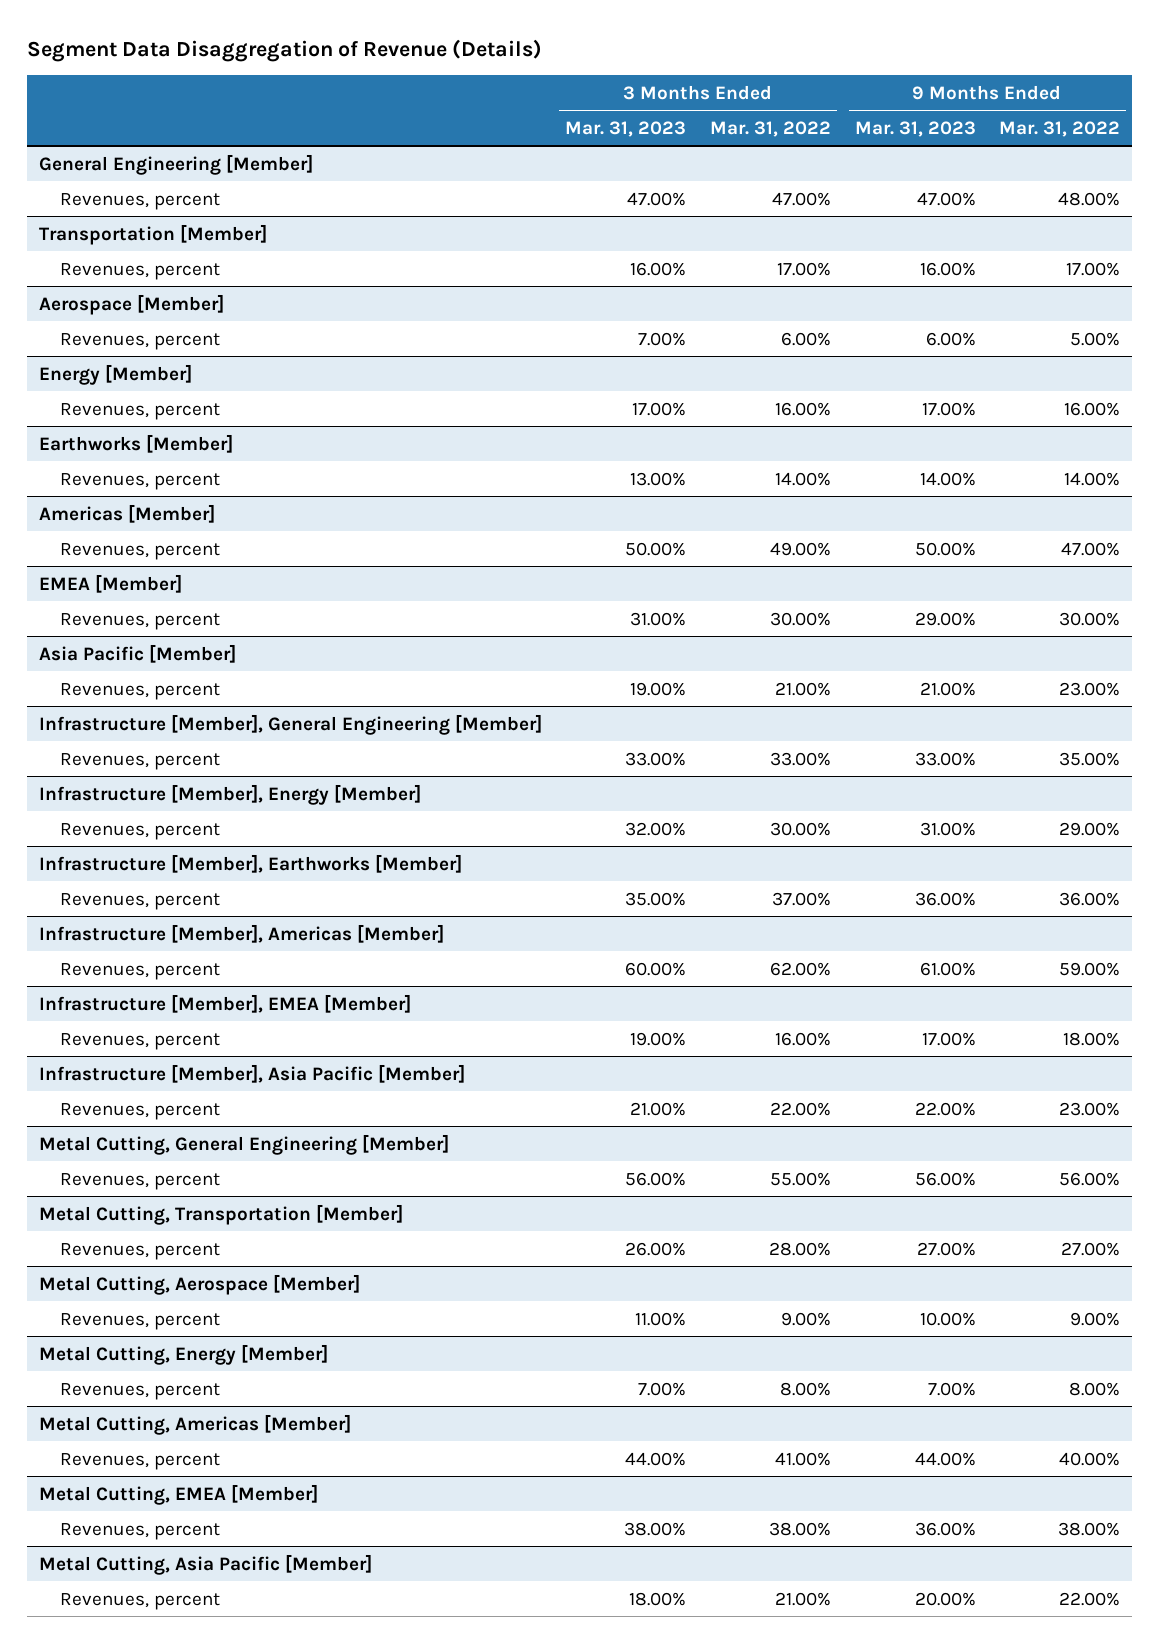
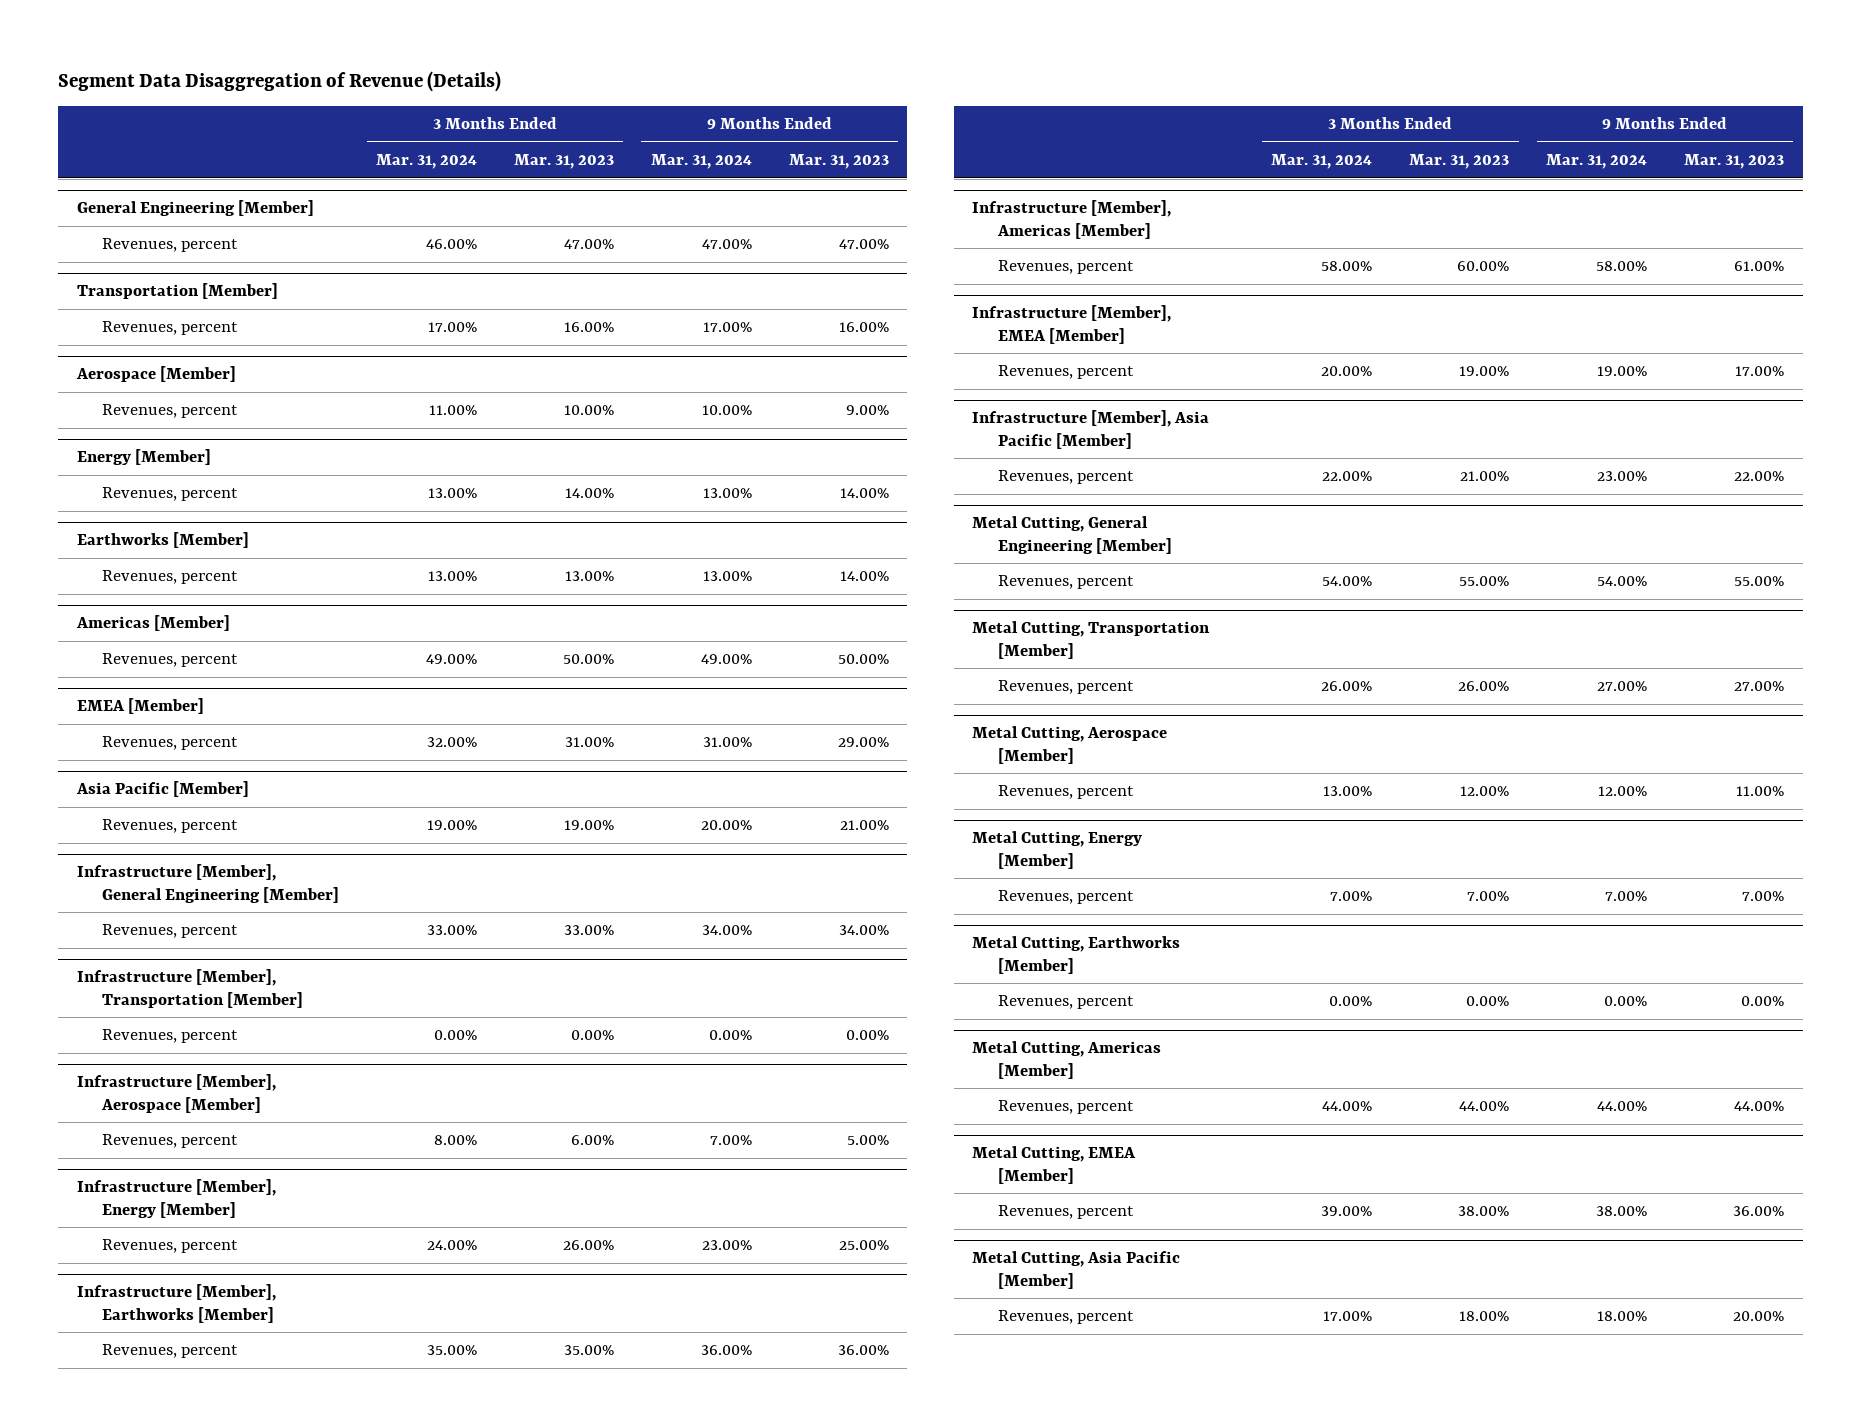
[709,120,831,137] Mar. 31, 2022 -> none
[999,120,1121,137] Mar. 31, 2022 -> none
none -> [375,154,477,170] Mar. 31, 2024
none -> [650,154,752,170] Mar. 31, 2024
[638,331,687,346] 7.00% -> [563,405,614,416] 10.00%
[925,331,976,346] 6.00% -> [845,405,889,416] 9.00%
[632,401,687,416] 17.00% -> [564,488,614,499] 14.00%
[921,401,976,416] 17.00% -> [839,488,889,499] 14.00%
[914,751,976,766] 33.00% -> [838,925,889,936] 34.00%
none -> [76,969,304,1008] Infrastructure [Member], Transportation [Member]
none -> [102,1029,239,1044] Revenues, percent
none -> [76,1074,276,1113] Infrastructure [Member], Aerospace [Member]
none -> [102,1134,239,1149] Revenues, percent
[625,821,687,836] 32.00% -> [562,1240,614,1251] 26.00%
[919,821,976,836] 31.00% -> [838,1240,889,1251] 25.00%
[625,1171,687,1186] 56.00% -> [1459,576,1510,587] 55.00%
[914,1171,976,1186] 56.00% -> [1734,576,1785,587] 55.00%
[635,1311,687,1326] 11.00% -> [1460,786,1510,797] 12.00%
[919,1311,976,1326] 10.00% -> [1736,786,1785,797] 11.00%
none -> [972,936,1181,974] Metal Cutting, Earthworks [Member]
none -> [997,995,1134,1010] Revenues, percent

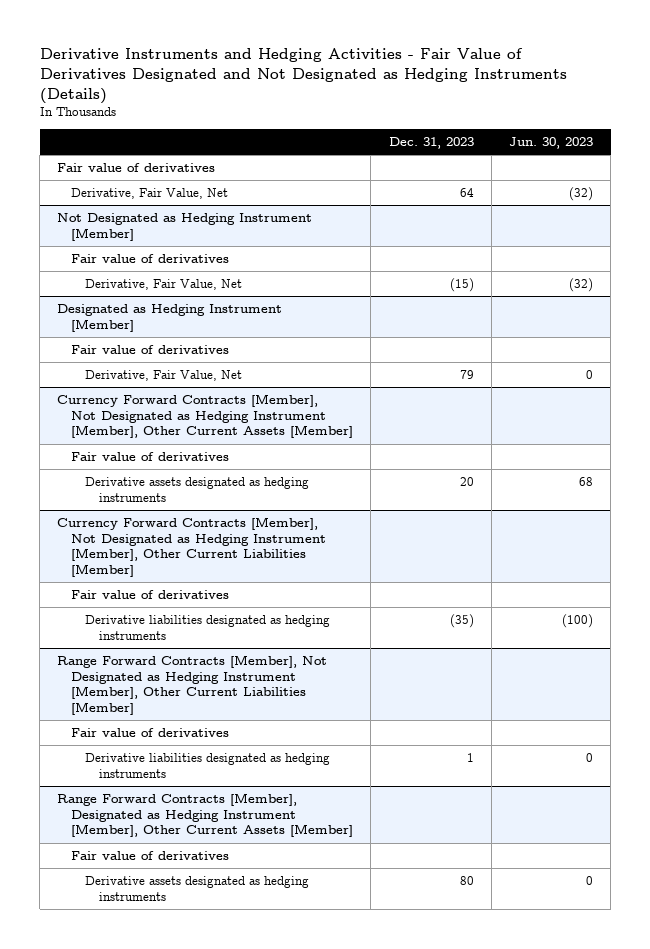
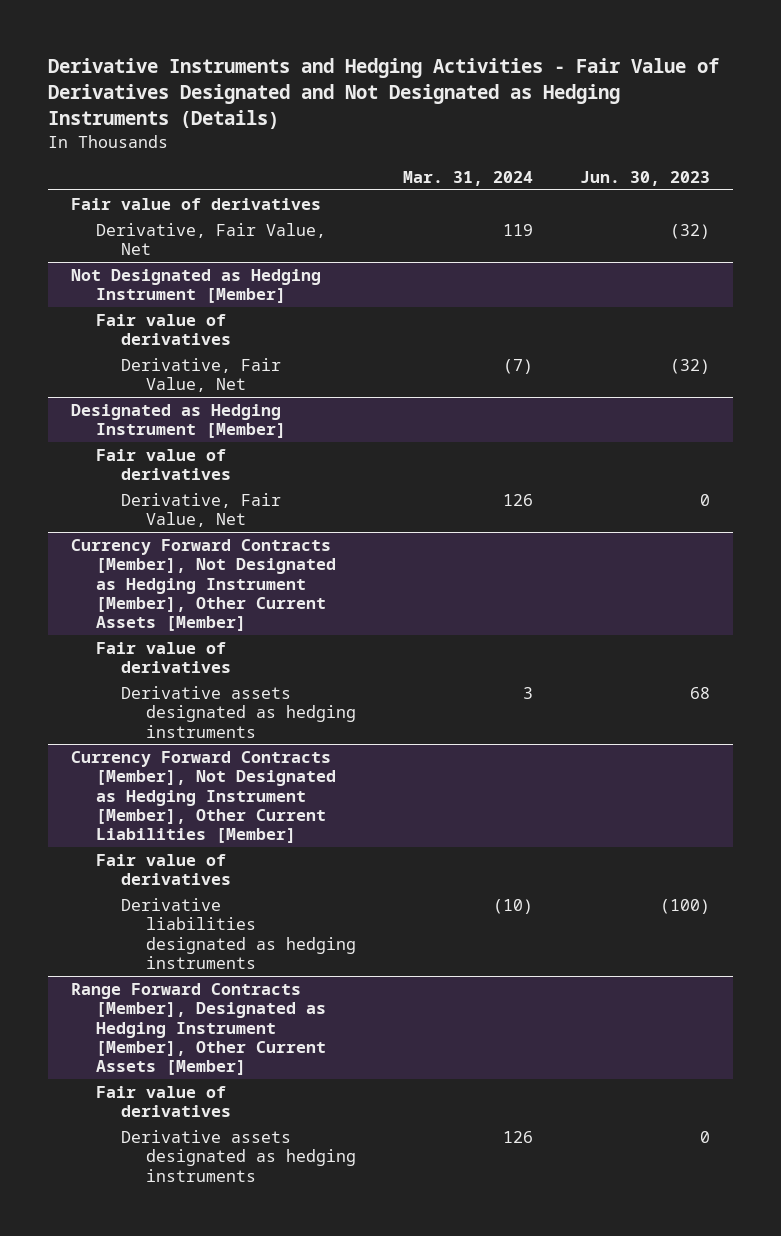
[388,136,474,149] Dec. 31, 2023 -> none
none -> [402,170,533,186] Mar. 31, 2024
[57,655,328,715] Range Forward Contracts [Member], Not Designated as Hedging Instrument [Member], Other Current Liabilities [Member] -> none
[71,728,230,738] Fair value of derivatives -> none
[84,753,330,778] Derivative liabilities designated as hedging instruments -> none

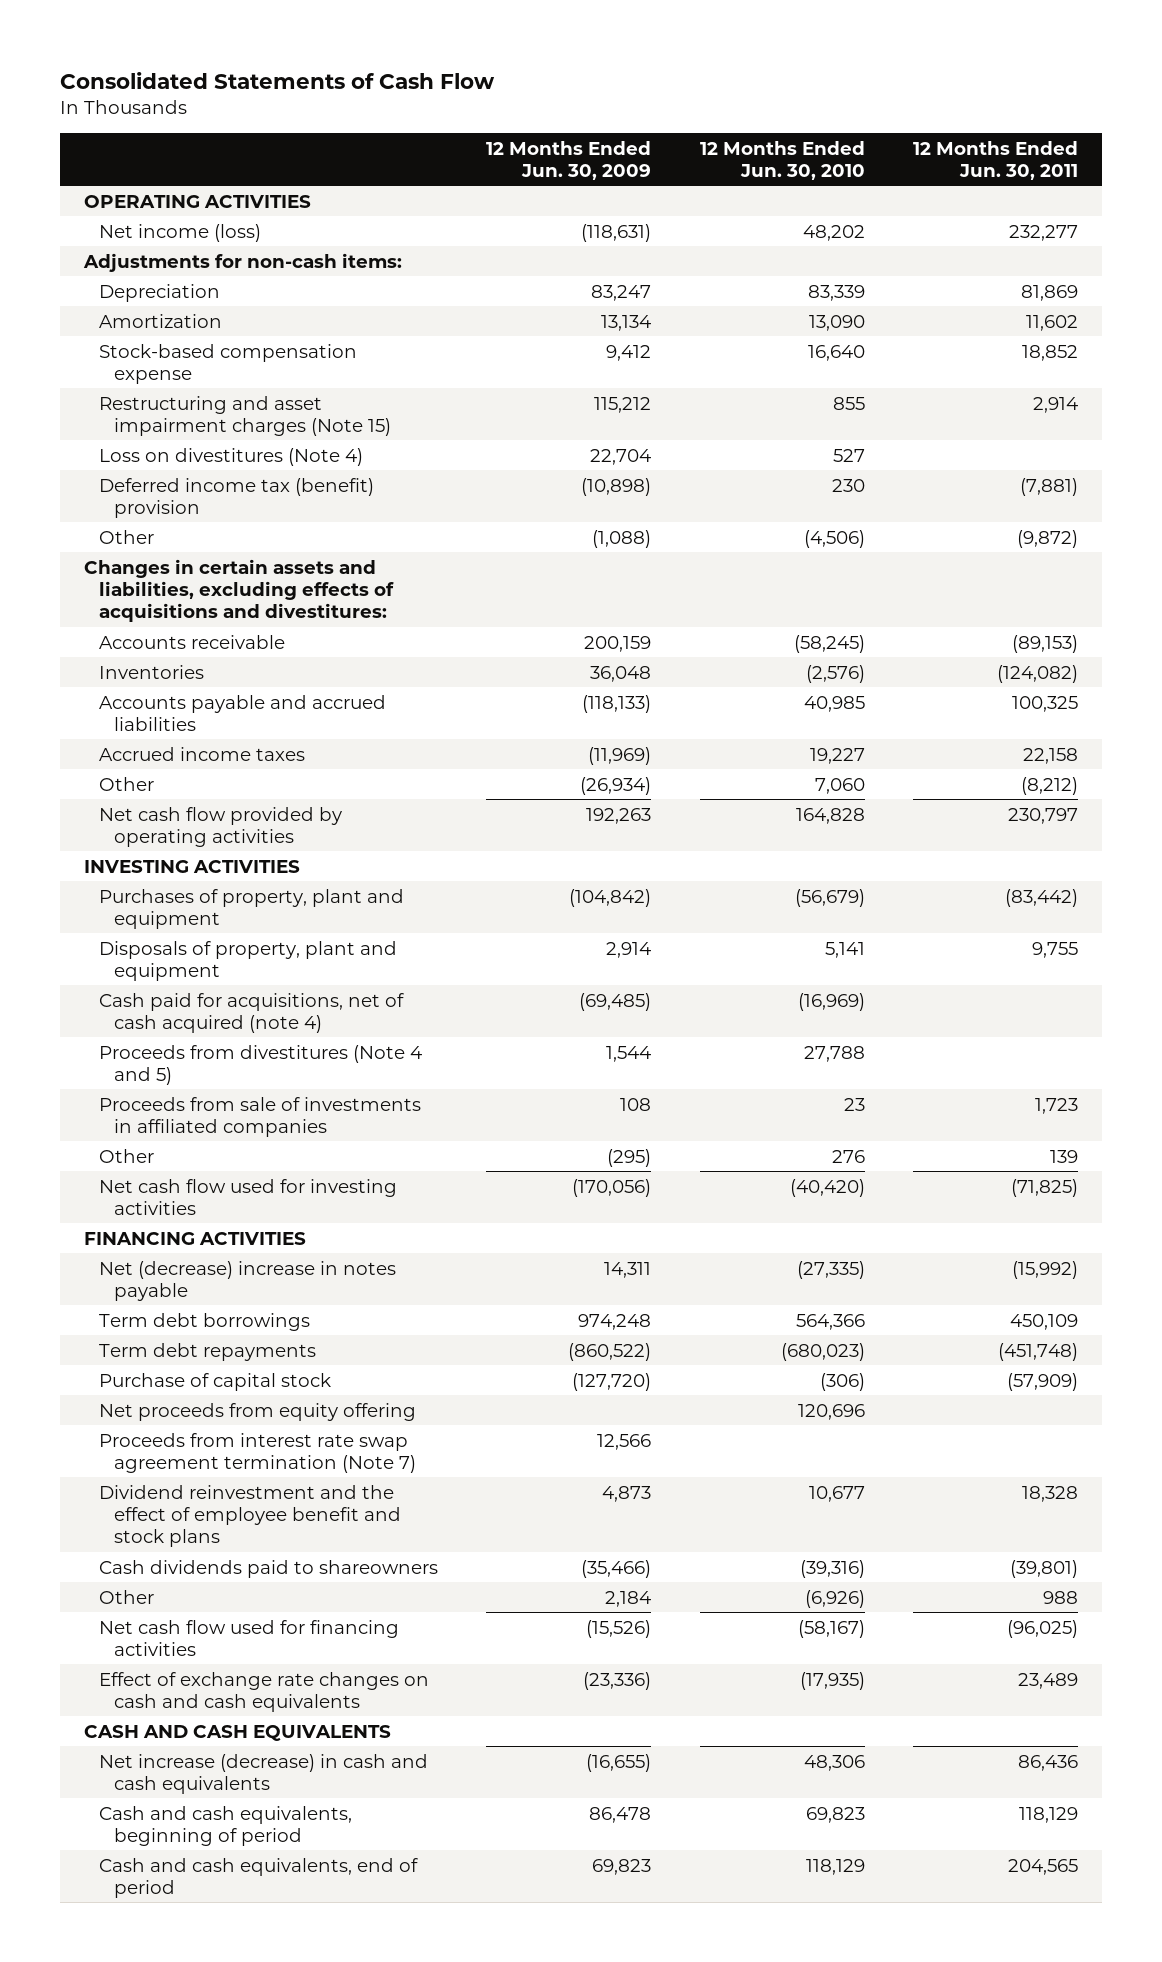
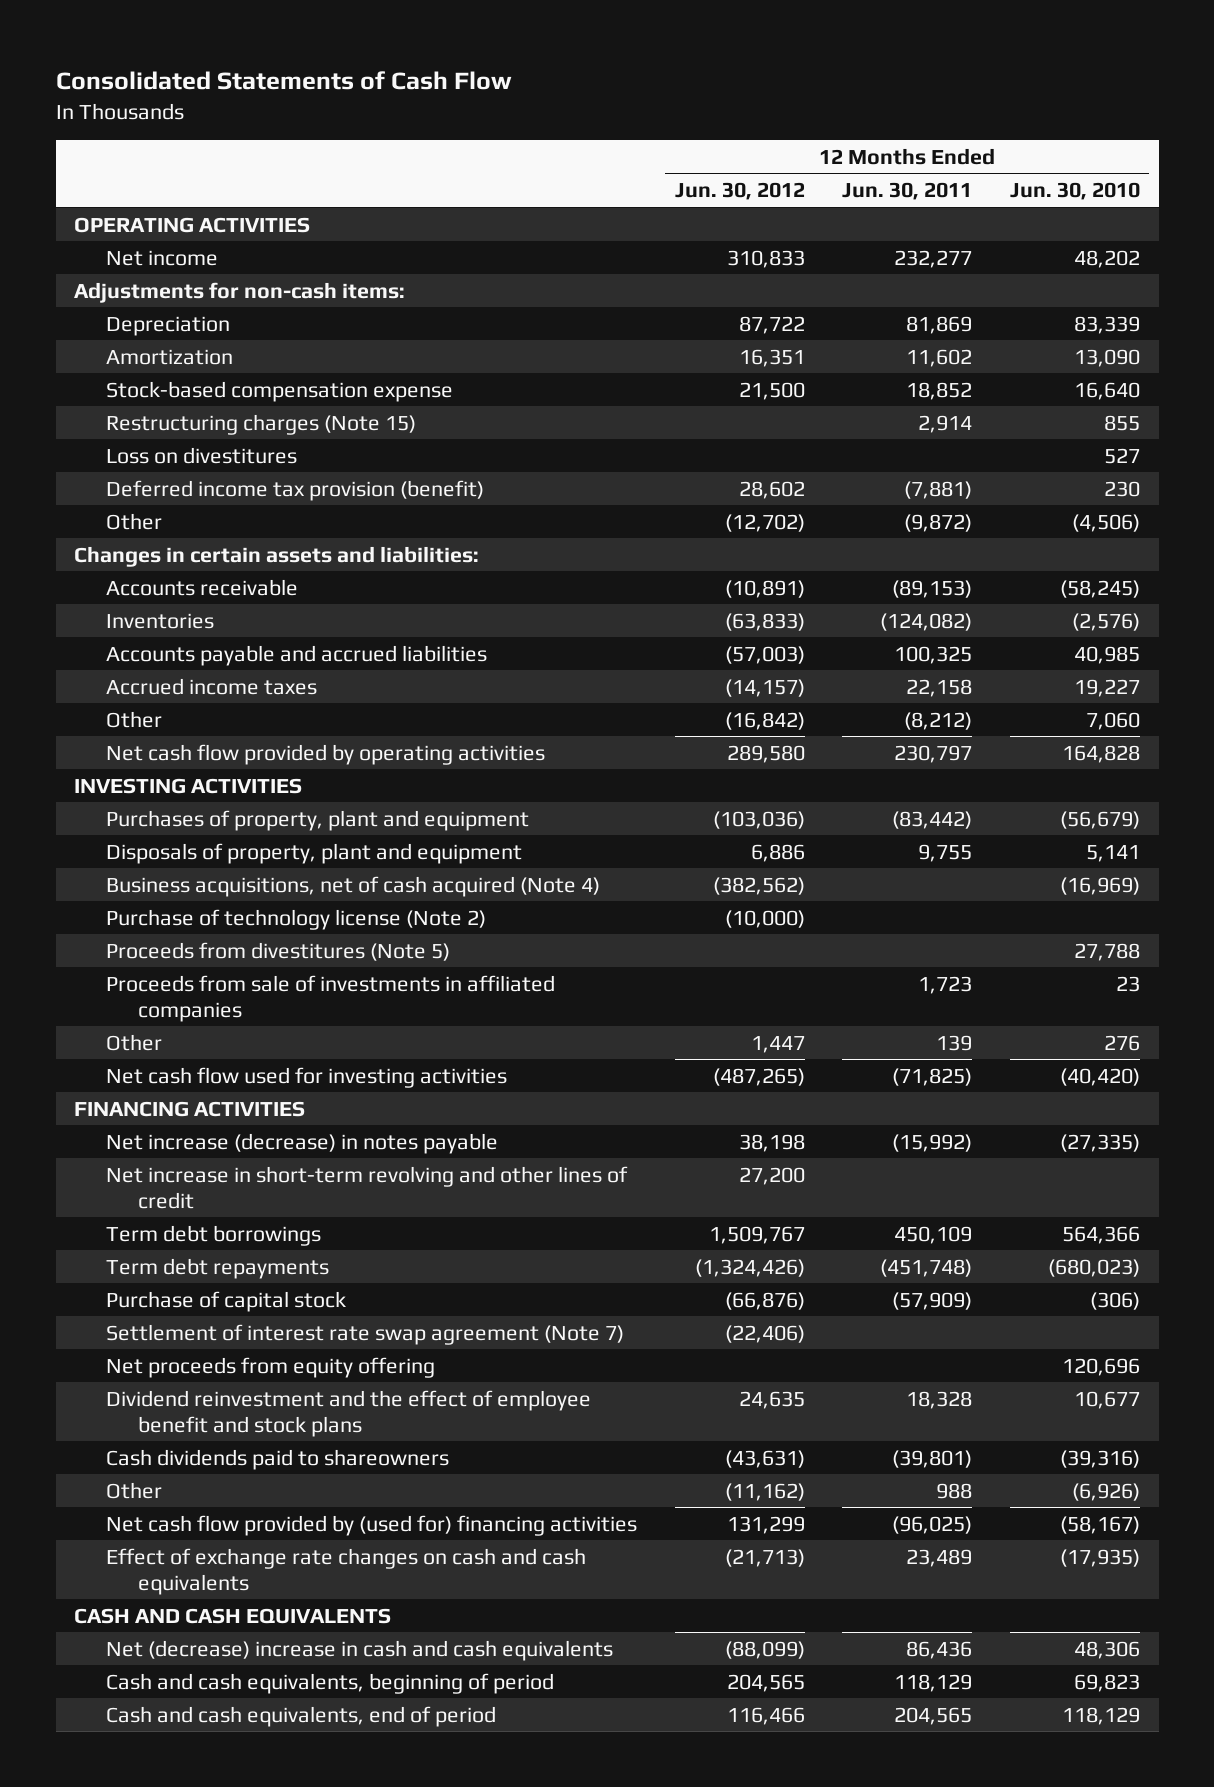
[486,140,652,180] 12 Months Ended Jun. 30, 2009 -> none
none -> [674,182,805,201] Jun. 30, 2012
[98,223,261,242] Net income (loss) -> [106,249,219,266] Net income
[98,395,392,436] Restructuring and asset impairment charges (Note 15) -> [106,413,417,435] Restructuring charges (Note 15)
[98,447,363,466] Loss on divestitures (Note 4) -> [106,446,298,464] Loss on divestitures
[98,477,374,518] Deferred income tax (benefit) provision -> [106,479,485,501] Deferred income tax provision (benefit)
[83,558,394,622] Changes in certain assets and liabilities, excluding effects of acquisitions and divestitures: -> [74,545,480,567] Changes in certain assets and liabilities:
[98,992,404,1033] Cash paid for acquisitions, net of cash acquired (note 4) -> [106,875,601,897] Business acquisitions, net of cash acquired (Note 4)
none -> [106,908,487,930] Purchase of technology license (Note 2)
[98,1044,422,1085] Proceeds from divestitures (Note 4 and 5) -> [106,941,451,961] Proceeds from divestitures (Note 5)
[98,1260,396,1301] Net (decrease) increase in notes payable -> [106,1132,499,1154] Net increase (decrease) in notes payable
none -> [106,1165,629,1209] Net increase in short-term revolving and other lines of credit
none -> [106,1323,625,1345] Settlement of interest rate swap agreement (Note 7)
[98,1432,417,1473] Proceeds from interest rate swap agreement termination (Note 7) -> none
[98,1619,399,1656] Net cash flow used for financing activities -> [106,1514,638,1536] Net cash flow provided by (used for) financing activities
[98,1753,428,1794] Net increase (decrease) in cash and cash equivalents -> [106,1639,614,1661] Net (decrease) increase in cash and cash equivalents

